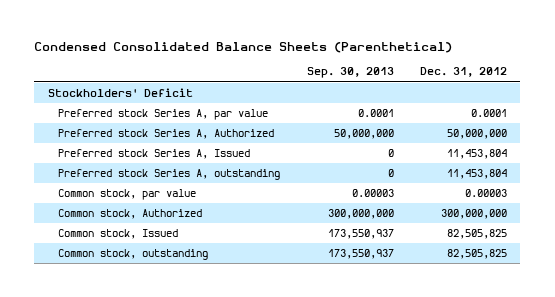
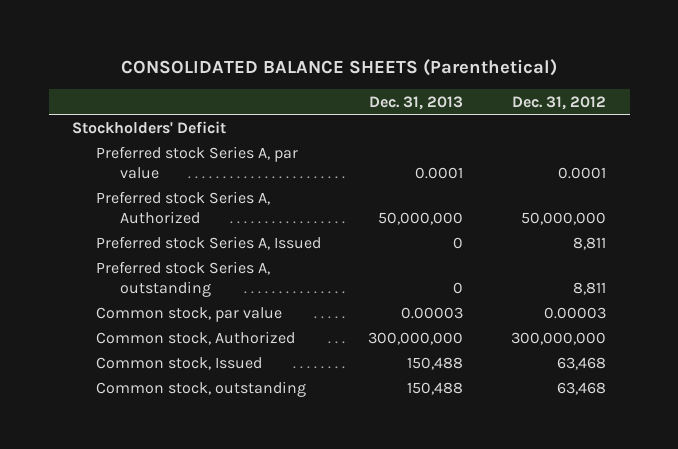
[34,41,453,53] Condensed Consolidated Balance Sheets (Parenthetical) -> [121,59,558,77] CONSOLIDATED BALANCE SHEETS (Parenthetical)
[306,67,394,79] Sep. 30, 2013 -> none
none -> [369,95,464,110] Dec. 31, 2013
[447,149,508,160] 11,453,804 -> [572,236,606,250] 8,811
[447,169,508,180] 11,453,804 -> [572,281,606,295] 8,811
[447,229,508,240] 82,505,825 -> [556,356,606,370] 63,468
[447,249,508,260] 82,505,825 -> [556,381,606,395] 63,468

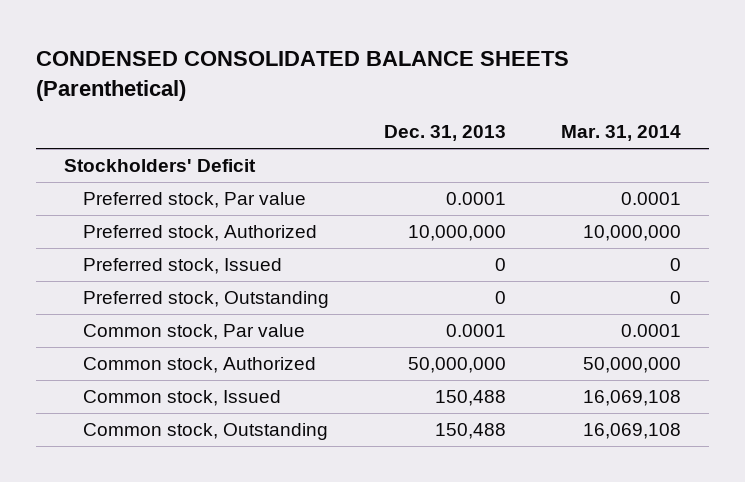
[121,59,558,77] CONSOLIDATED BALANCE SHEETS (Parenthetical) -> [36,51,570,102] CONDENSED CONSOLIDATED BALANCE SHEETS (Parenthetical)
[511,95,606,110] Dec. 31, 2012 -> none
none -> [561,125,682,142] Mar. 31, 2014
[95,145,298,179] Preferred stock Series A, par value -> [83,192,307,209] Preferred stock, Par value
[95,190,270,224] Preferred stock Series A, Authorized -> [83,225,318,242] Preferred stock, Authorized
[378,211,464,225] 50,000,000 -> [408,225,507,242] 10,000,000
[95,235,321,250] Preferred stock Series A, Issued -> [83,258,283,275] Preferred stock, Issued
[95,260,270,297] Preferred stock Series A, outstanding -> [83,291,330,309] Preferred stock, Outstanding
[95,306,282,322] Common stock, par value -> [83,324,306,341] Common stock, Par value
[401,306,464,319] 0.00003 -> [446,324,507,338] 0.0001
[368,331,464,345] 300,000,000 -> [408,357,507,374] 50,000,000
[95,380,306,397] Common stock, outstanding -> [83,423,329,441] Common stock, Outstanding

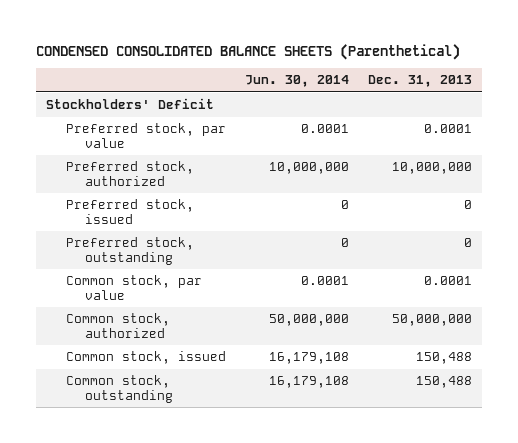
[561,125,682,142] Mar. 31, 2014 -> none
none -> [244,75,349,88] Jun. 30, 2014
[83,192,307,209] Preferred stock, Par value -> [65,123,226,148] Preferred stock, par value
[83,225,318,242] Preferred stock, Authorized -> [65,161,194,186] Preferred stock, authorized
[83,258,283,275] Preferred stock, Issued -> [65,199,194,224] Preferred stock, issued
[83,291,330,309] Preferred stock, Outstanding -> [65,237,194,265] Preferred stock, outstanding
[83,324,306,341] Common stock, Par value -> [65,275,202,300] Common stock, par value
[83,357,317,374] Common stock, Authorized -> [65,313,170,338] Common stock, authorized
[83,390,282,407] Common stock, Issued -> [65,351,226,365] Common stock, issued
[83,423,329,441] Common stock, Outstanding -> [65,375,174,403] Common stock, outstanding

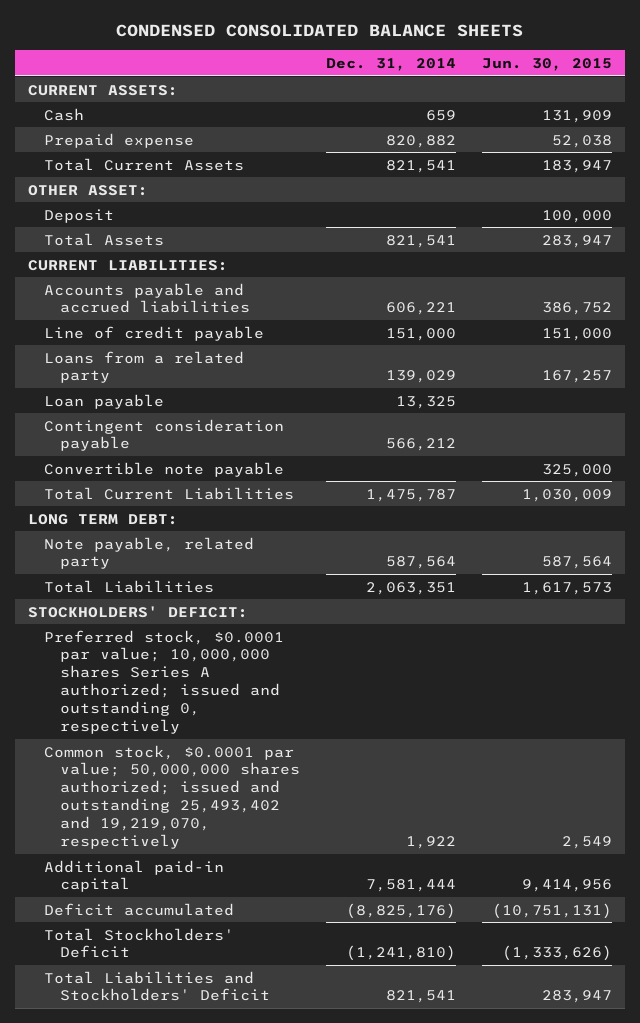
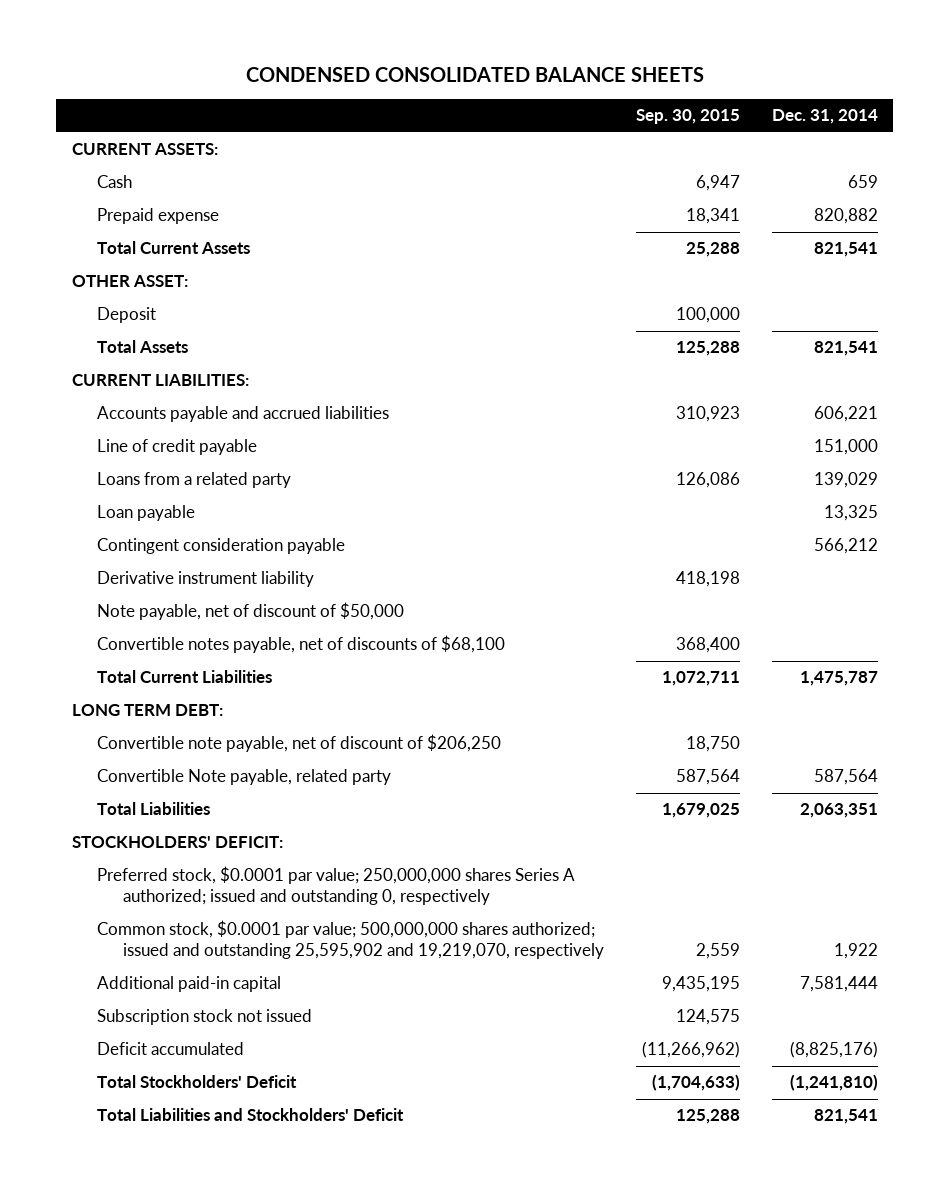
[481,57,612,71] Jun. 30, 2015 -> none
none -> [636,109,741,125] Sep. 30, 2015
[43,461,284,477] Convertible note payable -> none
none -> [97,571,315,588] Derivative instrument liability
none -> [97,602,405,621] Note payable, net of discount of $50,000
none -> [97,635,506,654] Convertible notes payable, net of discounts of $68,100
none -> [97,734,502,753] Convertible note payable, net of discount of $206,250
[43,536,254,570] Note payable, related party -> [97,769,392,786] Convertible Note payable, related party
[43,629,284,735] Preferred stock, $0.0001 par value; 10,000,000 shares Series A authorized; issued and outstanding 0, respectively -> [97,866,576,906] Preferred stock, $0.0001 par value; 250,000,000 shares Series A authorized; issued and outstanding 0, respectively
[43,744,300,850] Common stock, $0.0001 par value; 50,000,000 shares authorized; issued and outstanding 25,493,402 and 19,219,070, respectively -> [97,920,605,960] Common stock, $0.0001 par value; 500,000,000 shares authorized; issued and outstanding 25,595,902 and 19,219,070, respectively
none -> [97,1009,313,1026] Subscription stock not issued

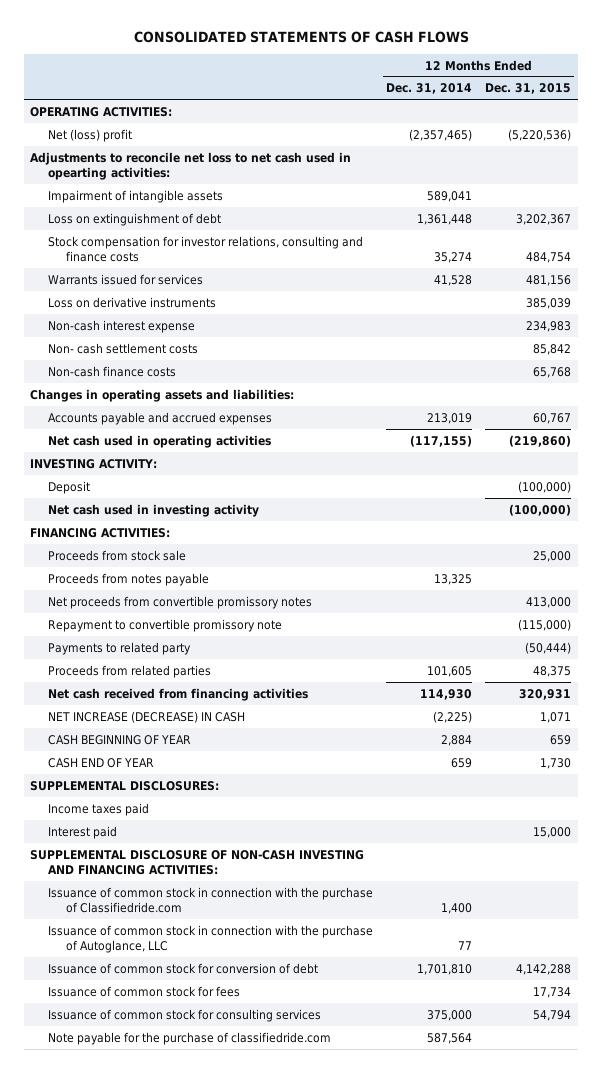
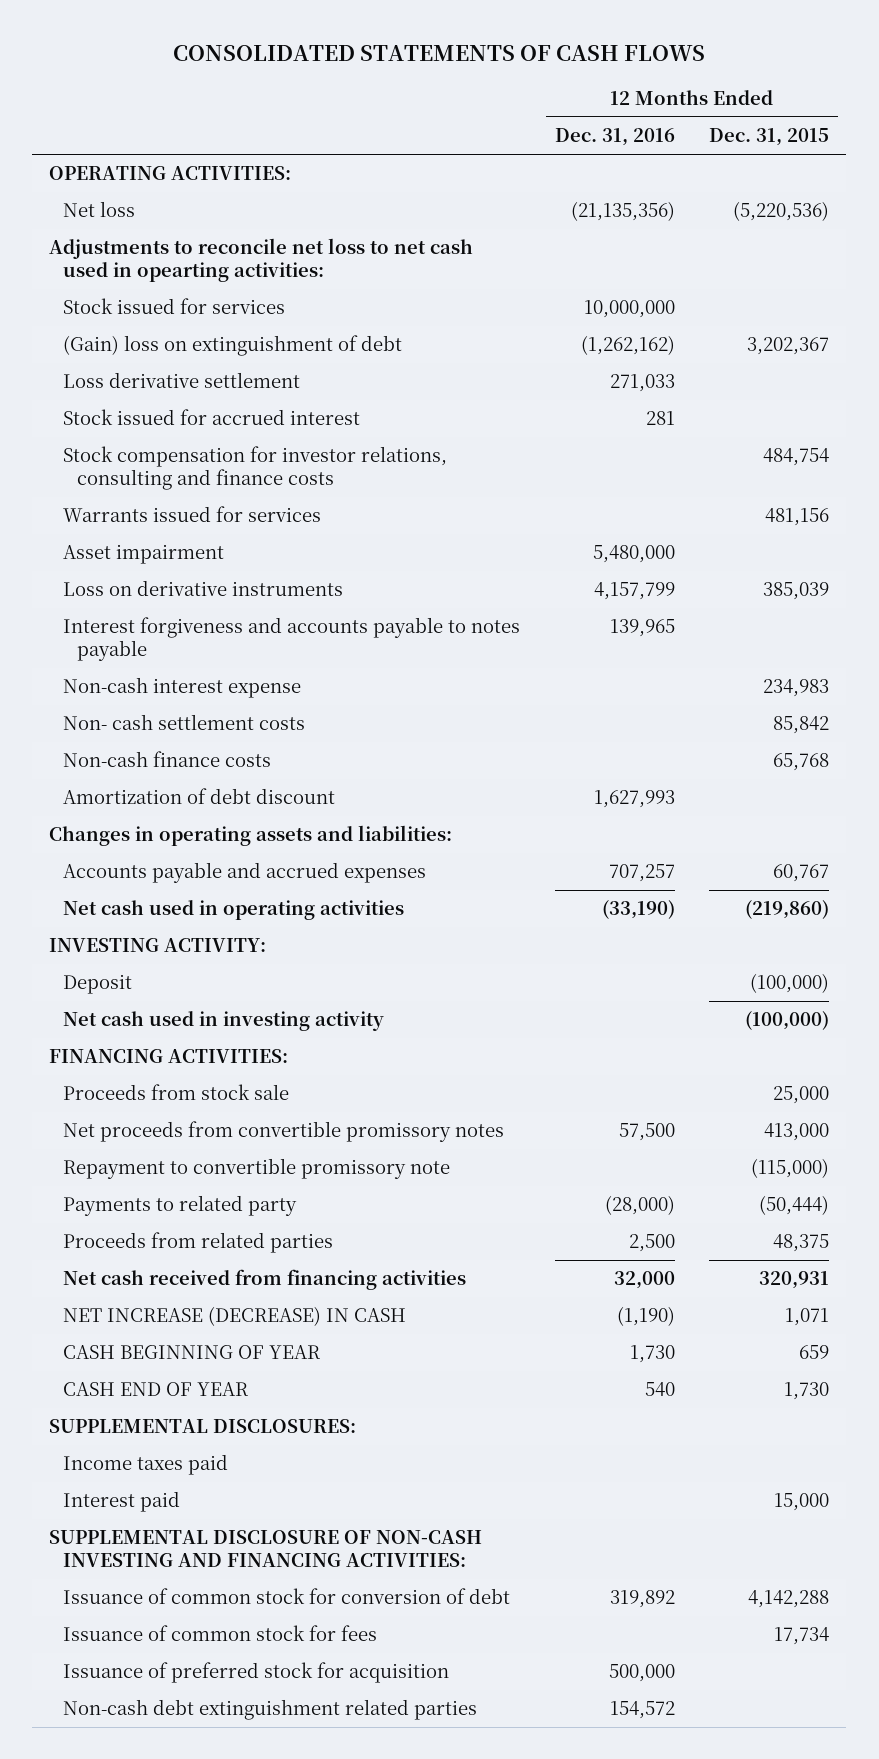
[386,83,473,95] Dec. 31, 2014 -> none
none -> [554,128,675,147] Dec. 31, 2016
[47,128,132,142] Net (loss) profit -> [63,201,136,218] Net loss
[47,189,223,203] Impairment of intangible assets -> none
none -> [63,298,286,315] Stock issued for services
[47,212,221,226] Loss on extinguishment of debt -> [63,335,403,357] (Gain) loss on extinguishment of debt
none -> [63,372,301,389] Loss derivative settlement
none -> [63,409,361,426] Stock issued for accrued interest
none -> [63,544,225,565] Asset impairment
none -> [63,617,521,662] Interest forgiveness and accounts payable to notes payable
none -> [63,788,336,805] Amortization of debt discount
[47,572,209,586] Proceeds from notes payable -> none
[47,886,373,913] Issuance of common stock in connection with the purchase of Classifiedride.com -> none
[47,924,373,953] Issuance of common stock in connection with the purchase of Autoglance, LLC -> none
[47,1008,321,1022] Issuance of common stock for consulting services -> none
[47,1031,331,1045] Note payable for the purchase of classifiedride.com -> none
none -> [63,1662,450,1684] Issuance of preferred stock for acquisition
none -> [63,1699,478,1721] Non-cash debt extinguishment related parties

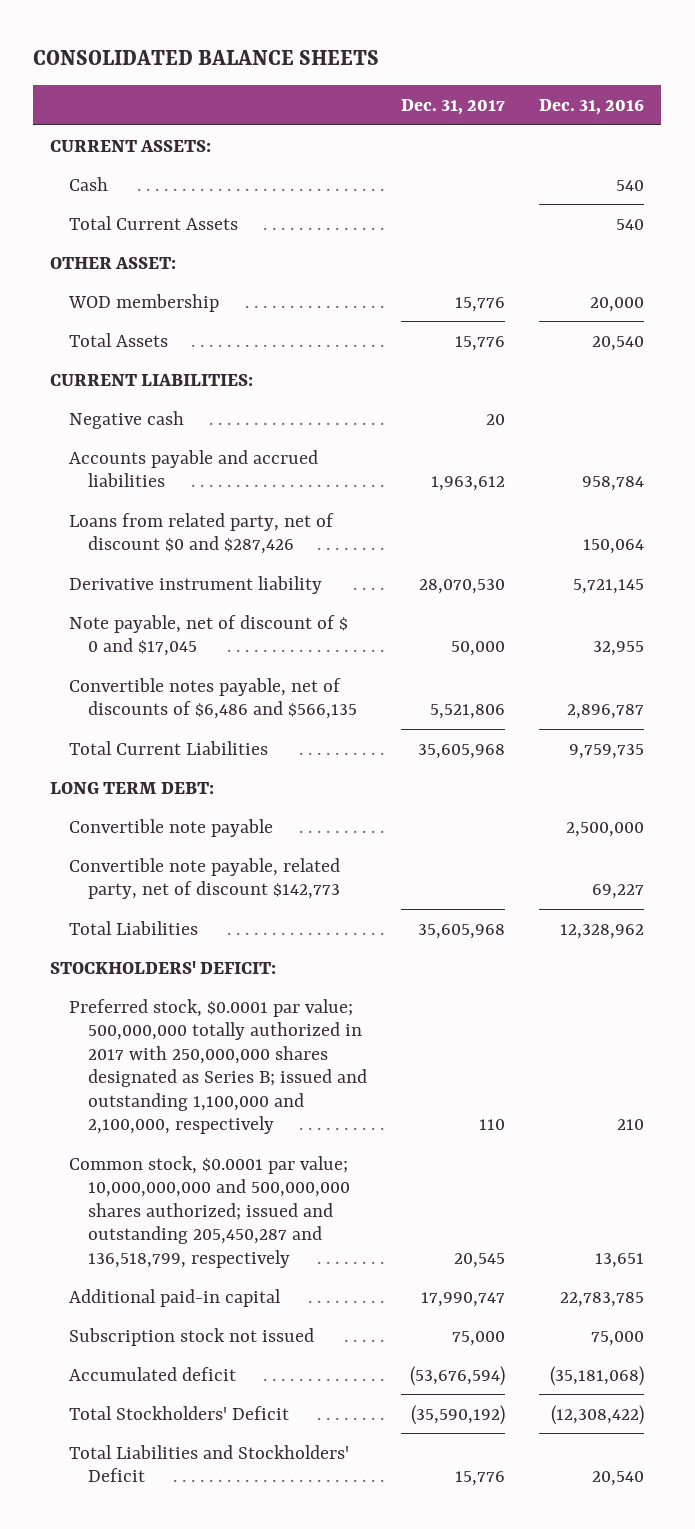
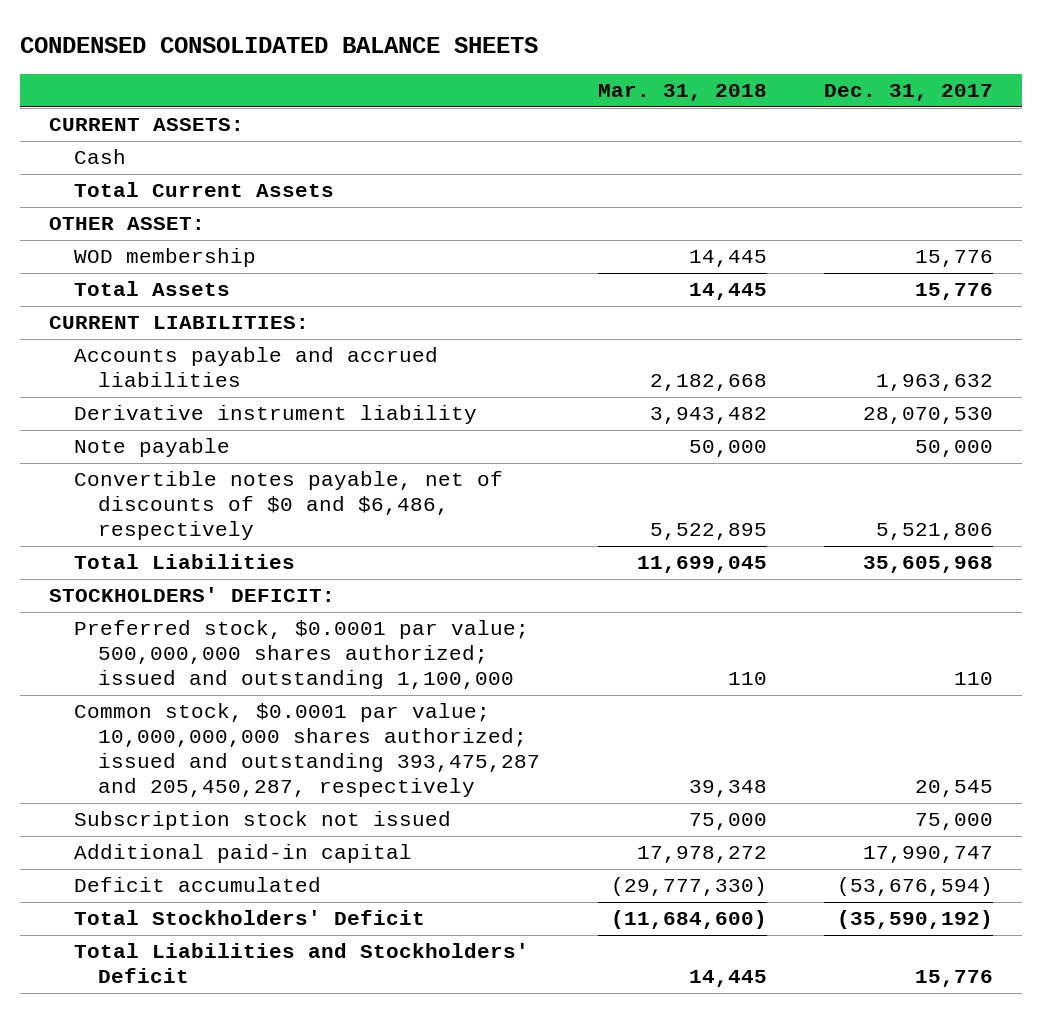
[33,50,380,66] CONSOLIDATED BALANCE SHEETS -> [20,36,539,53] CONDENSED CONSOLIDATED BALANCE SHEETS
[539,98,645,115] Dec. 31, 2016 -> none
none -> [597,84,767,102] Mar. 31, 2018
[69,410,185,429] Negative cash -> none
[69,512,335,555] Loans from related party, net of discount $0 and $287,426 -> none
[431,476,506,492] 1,963,612 -> [876,374,994,392] 1,963,632
[69,740,269,755] Total Current Liabilities -> none
[50,781,215,794] LONG TERM DEBT: -> none
[69,818,274,837] Convertible note payable -> none
[69,857,341,900] Convertible note payable, related party, net of discount $142,773 -> none
[69,614,349,657] Note payable, net of discount of $ 0 and $17,045 -> [73,438,230,458] Note payable
[69,677,358,720] Convertible notes payable, net of discounts of $6,486 and $566,135 -> [73,471,503,541] Convertible notes payable, net of discounts of $0 and $6,486, respectively
[69,998,368,1135] Preferred stock, $0.0001 par value; 500,000,000 totally authorized in 2017 with 250,000,000 shares designated as Series B; issued and outstanding 1,100,000 and 2,100,000, respectively -> [73,620,529,690] Preferred stock, $0.0001 par value; 500,000,000 shares authorized; issued and outstanding 1,100,000
[69,1155,351,1268] Common stock, $0.0001 par value; 10,000,000,000 and 500,000,000 shares authorized; issued and outstanding 205,450,287 and 136,518,799, respectively -> [73,703,541,798] Common stock, $0.0001 par value; 10,000,000,000 shares authorized; issued and outstanding 393,475,287 and 205,450,287, respectively
[69,1288,282,1307] Additional paid-in capital -> [73,844,412,864] Additional paid-in capital
[69,1366,237,1381] Accumulated deficit -> [73,877,321,893] Deficit accumulated

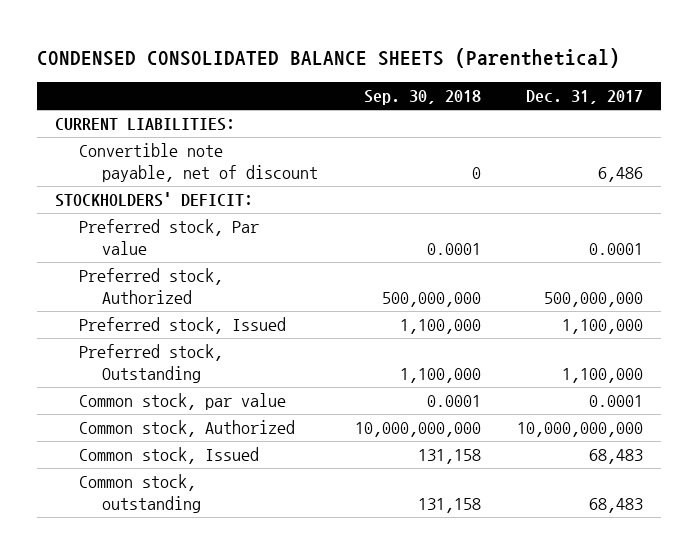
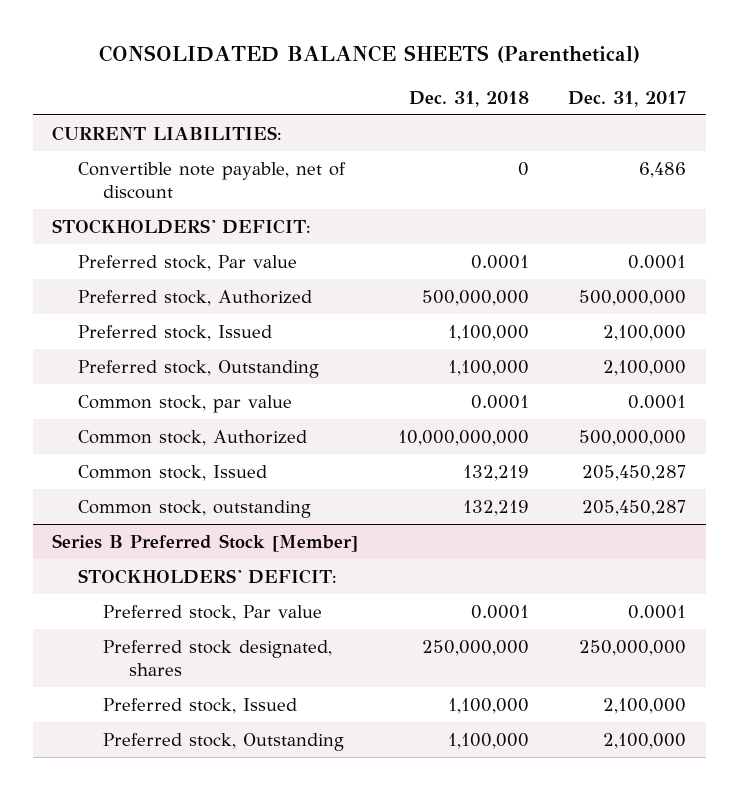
[37,48,621,69] CONDENSED CONSOLIDATED BALANCE SHEETS (Parenthetical) -> [99,45,641,64] CONSOLIDATED BALANCE SHEETS (Parenthetical)
[363,90,481,106] Sep. 30, 2018 -> none
none -> [408,90,529,107] Dec. 31, 2018
[562,319,644,335] 1,100,000 -> [602,324,686,341] 2,100,000
[562,367,644,383] 1,100,000 -> [602,359,686,376] 2,100,000
[517,422,644,438] 10,000,000,000 -> [578,429,686,446] 500,000,000
[589,449,644,465] 68,483 -> [581,464,686,481] 205,450,287
[589,497,644,513] 68,483 -> [581,499,686,516] 205,450,287
none -> [52,533,359,552] Series B Preferred Stock [Member]
none -> [77,568,337,584] STOCKHOLDERS' DEFICIT:
none -> [103,604,323,621] Preferred stock, Par value
none -> [103,639,333,677] Preferred stock designated, shares
none -> [103,697,298,714] Preferred stock, Issued
none -> [103,732,345,751] Preferred stock, Outstanding

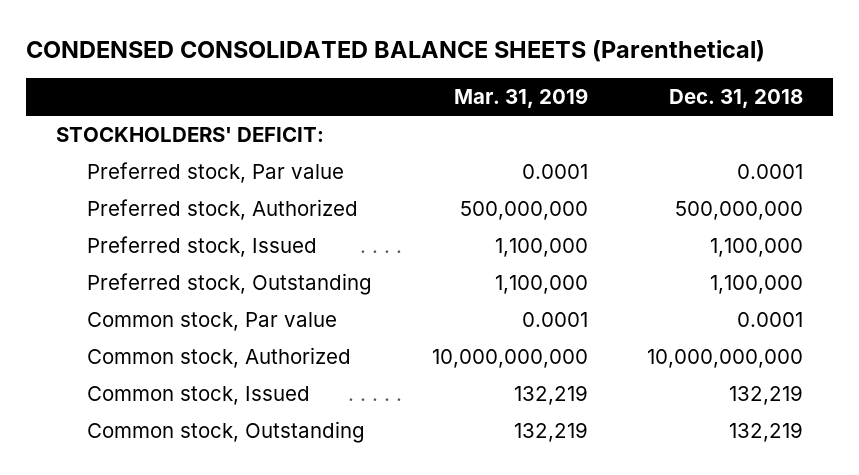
[99,45,641,64] CONSOLIDATED BALANCE SHEETS (Parenthetical) -> [26,40,766,63] CONDENSED CONSOLIDATED BALANCE SHEETS (Parenthetical)
[567,90,686,107] Dec. 31, 2017 -> none
none -> [453,88,588,109] Mar. 31, 2019
[52,125,283,141] CURRENT LIABILITIES: -> none
[77,161,346,200] Convertible note payable, net of discount -> none
[77,394,292,413] Common stock, par value -> [87,311,338,331] Common stock, Par value
[52,533,359,552] Series B Preferred Stock [Member] -> none
[77,568,337,584] STOCKHOLDERS' DEFICIT: -> none
[103,604,323,621] Preferred stock, Par value -> none
[103,639,333,677] Preferred stock designated, shares -> none
[103,697,298,714] Preferred stock, Issued -> none
[103,732,345,751] Preferred stock, Outstanding -> none
[77,499,311,518] Common stock, outstanding -> [87,420,366,443] Common stock, Outstanding

